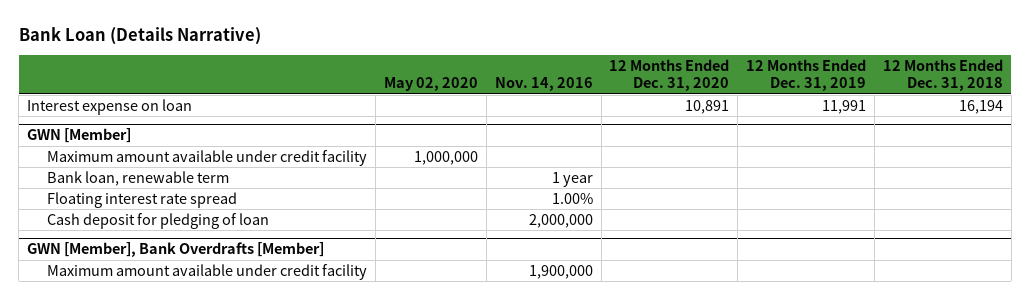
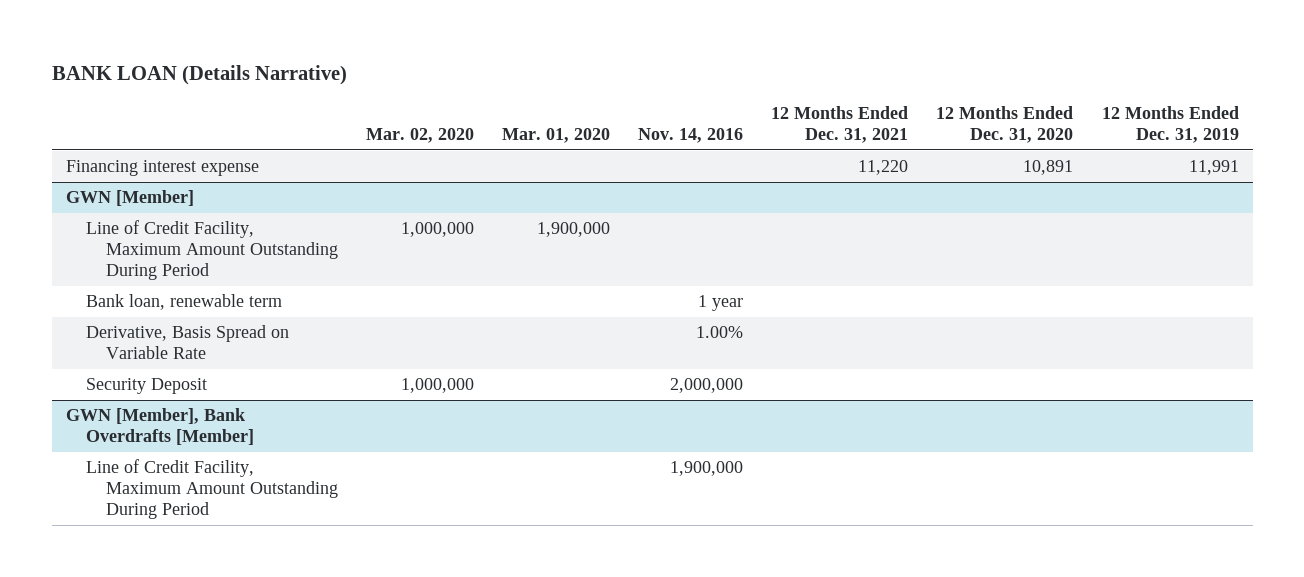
[18,26,261,45] Bank Loan (Details Narrative) -> [51,64,347,85] BANK LOAN (Details Narrative)
[383,77,478,92] May 02, 2020 -> none
[883,59,1004,92] 12 Months Ended Dec. 31, 2018 -> none
none -> [365,128,474,144] Mar. 02, 2020
none -> [502,128,611,144] Mar. 01, 2020
none -> [771,105,909,144] 12 Months Ended Dec. 31, 2021
[26,98,192,115] Interest expense on loan -> [65,160,259,177] Financing interest expense
[47,149,368,166] Maximum amount available under credit facility -> [85,220,338,281] Line of Credit Facility, Maximum Amount Outstanding During Period
[47,191,238,208] Floating interest rate spread -> [85,325,289,360] Derivative, Basis Spread on Variable Rate
[47,212,270,229] Cash deposit for pledging of loan -> [85,378,207,395] Security Deposit
[47,263,368,280] Maximum amount available under credit facility -> [85,459,338,520] Line of Credit Facility, Maximum Amount Outstanding During Period

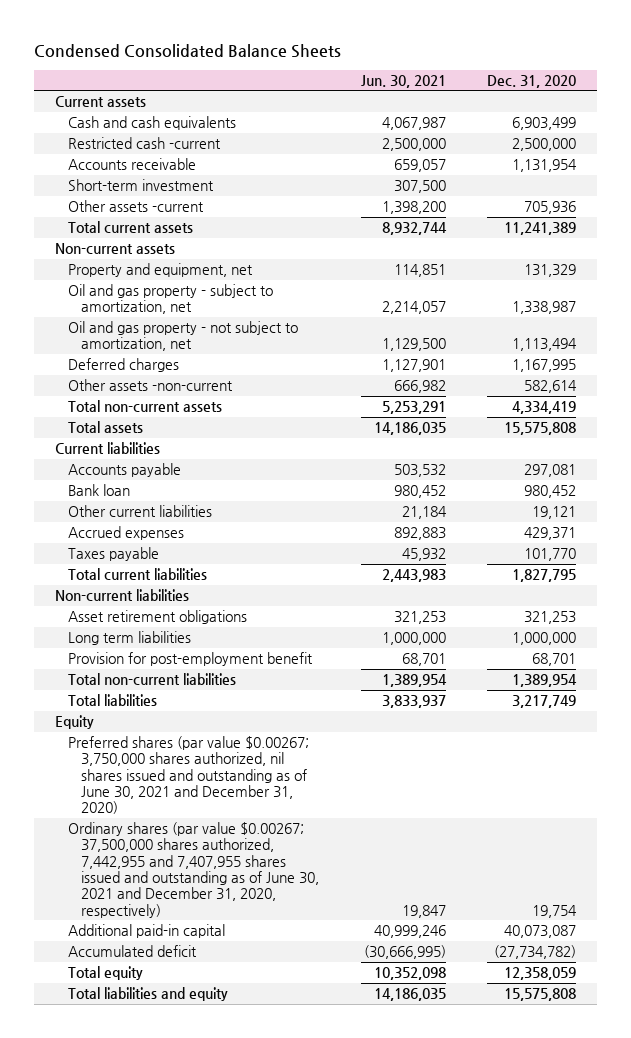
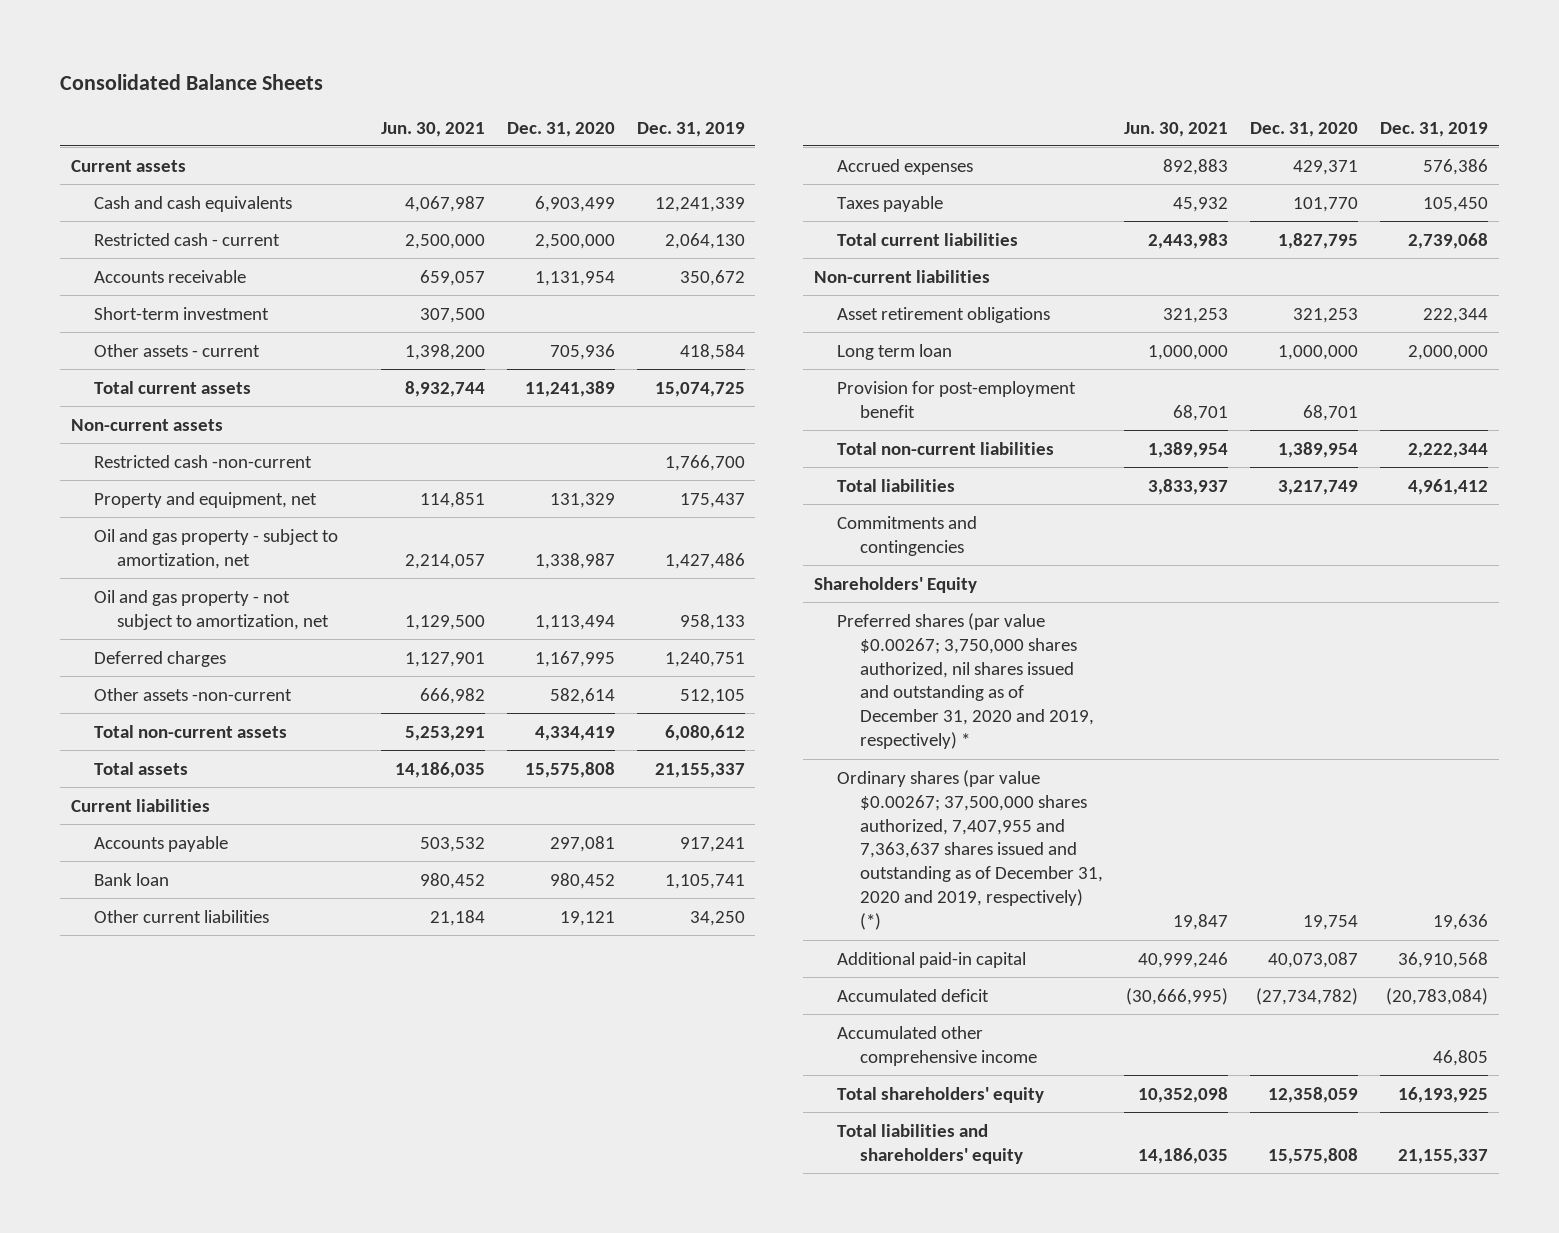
[34,43,342,58] Condensed Consolidated Balance Sheets -> [60,73,324,90] Consolidated Balance Sheets
none -> [636,121,745,137] Dec. 31, 2019
[68,137,222,150] Restricted cash -current -> [93,232,280,246] Restricted cash - current
[68,200,205,213] Other assets -current -> [93,343,260,357] Other assets - current
none -> [93,454,312,468] Restricted cash -non-current
[68,631,192,646] Long term liabilities -> [836,343,952,360] Long term loan
none -> [836,515,977,556] Commitments and contingencies
[55,715,95,730] Equity -> [814,576,978,593] Shareholders' Equity
[68,736,310,815] Preferred shares (par value $0.00267; 3,750,000 shares authorized, nil shares issued and outstanding as of June 30, 2021 and December 31, 2020) -> [836,612,1094,750] Preferred shares (par value $0.00267; 3,750,000 shares authorized, nil shares issued and outstanding as of December 31, 2020 and 2019, respectively) *
[68,822,320,918] Ordinary shares (par value $0.00267; 37,500,000 shares authorized, 7,442,955 and 7,407,955 shares issued and outstanding as of June 30, 2021 and December 31, 2020, respectively) -> [836,769,1103,931] Ordinary shares (par value $0.00267; 37,500,000 shares authorized, 7,407,955 and 7,363,637 shares issued and outstanding as of December 31, 2020 and 2019, respectively) (*)
none -> [836,1025,1037,1066] Accumulated other comprehensive income
[68,966,144,981] Total equity -> [836,1086,1044,1103] Total shareholders' equity
[68,987,229,1002] Total liabilities and equity -> [836,1123,1023,1164] Total liabilities and shareholders' equity

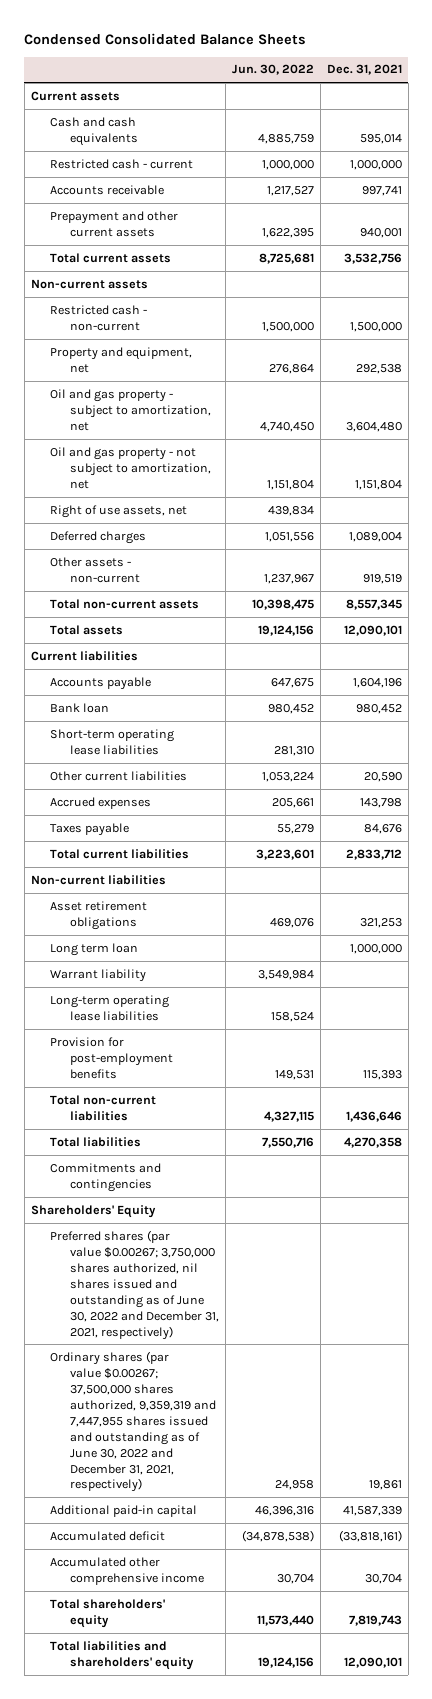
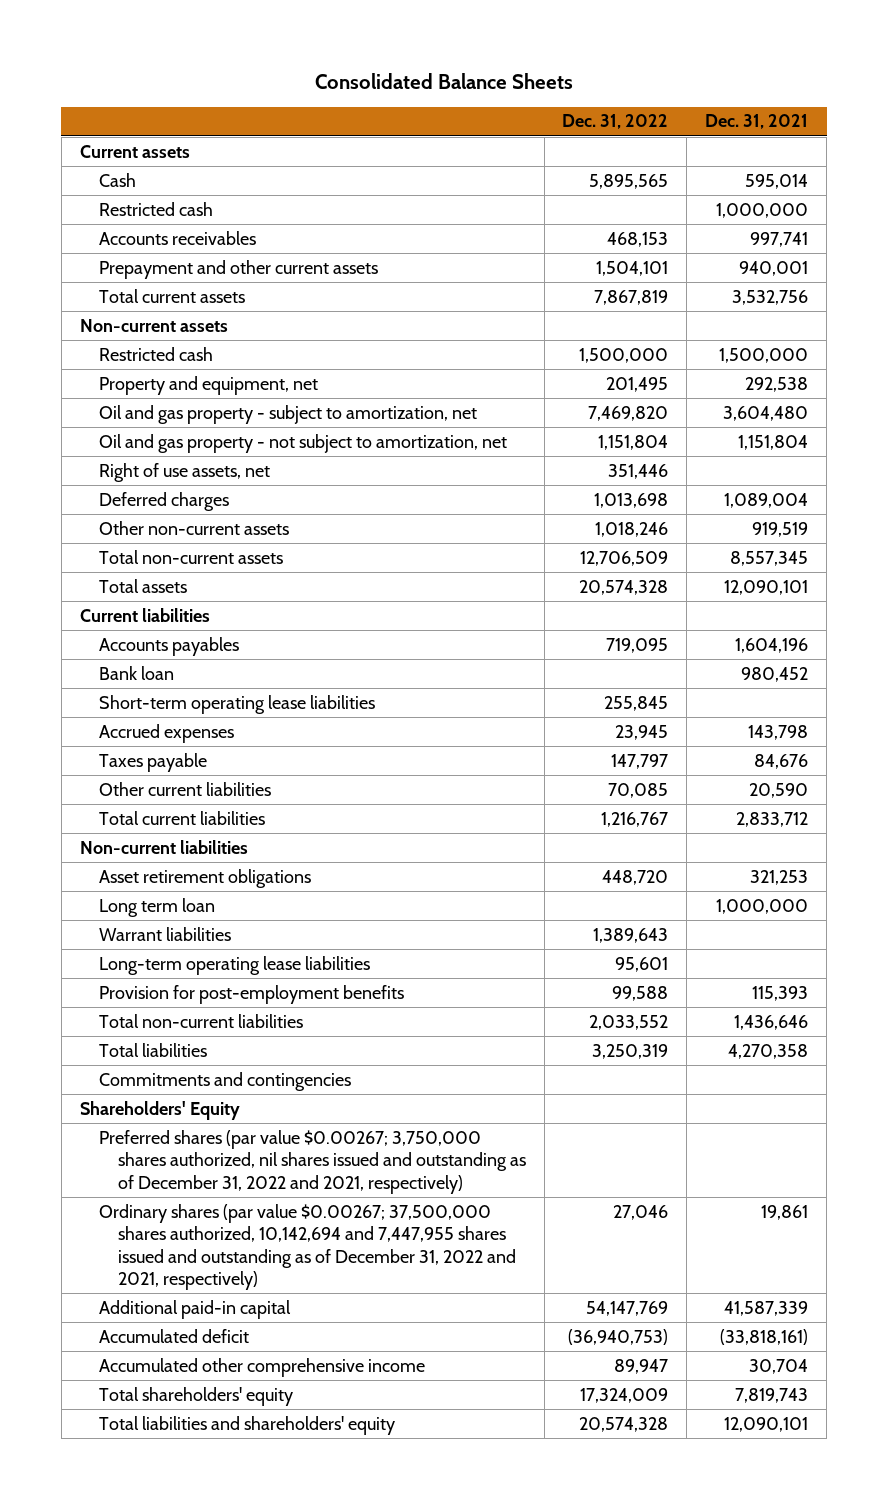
[24,32,307,45] Condensed Consolidated Balance Sheets -> [314,72,573,89] Consolidated Balance Sheets
[231,64,314,76] Jun. 30, 2022 -> none
none -> [562,114,669,130] Dec. 31, 2022
[50,116,138,146] Cash and cash equivalents -> [98,172,136,187] Cash
[50,158,194,169] Restricted cash - current -> [98,201,213,216] Restricted cash
[50,184,165,195] Accounts receivable -> [98,230,256,245] Accounts receivables
[50,304,148,331] Restricted cash - non-current -> [98,346,213,361] Restricted cash
[50,556,140,583] Other assets - non-current -> [98,520,289,535] Other non-current assets
[50,676,152,690] Accounts payable -> [98,636,239,656] Accounts payables
[50,770,188,781] Other current liabilities -> [98,781,271,796] Other current liabilities
[50,968,147,982] Warrant liability -> none
none -> [98,926,231,941] Warrant liabilities
[50,1229,219,1340] Preferred shares (par value $0.00267; 3,750,000 shares authorized, nil shares issued and outstanding as of June 30, 2022 and December 31, 2021, respectively) -> [98,1129,526,1194] Preferred shares (par value $0.00267; 3,750,000 shares authorized, nil shares issued and outstanding as of December 31, 2022 and 2021, respectively)
[50,1350,216,1493] Ordinary shares (par value $0.00267; 37,500,000 shares authorized, 9,359,319 and 7,447,955 shares issued and outstanding as of June 30, 2022 and December 31, 2021, respectively) -> [98,1203,516,1291] Ordinary shares (par value $0.00267; 37,500,000 shares authorized, 10,142,694 and 7,447,955 shares issued and outstanding as of December 31, 2022 and 2021, respectively)

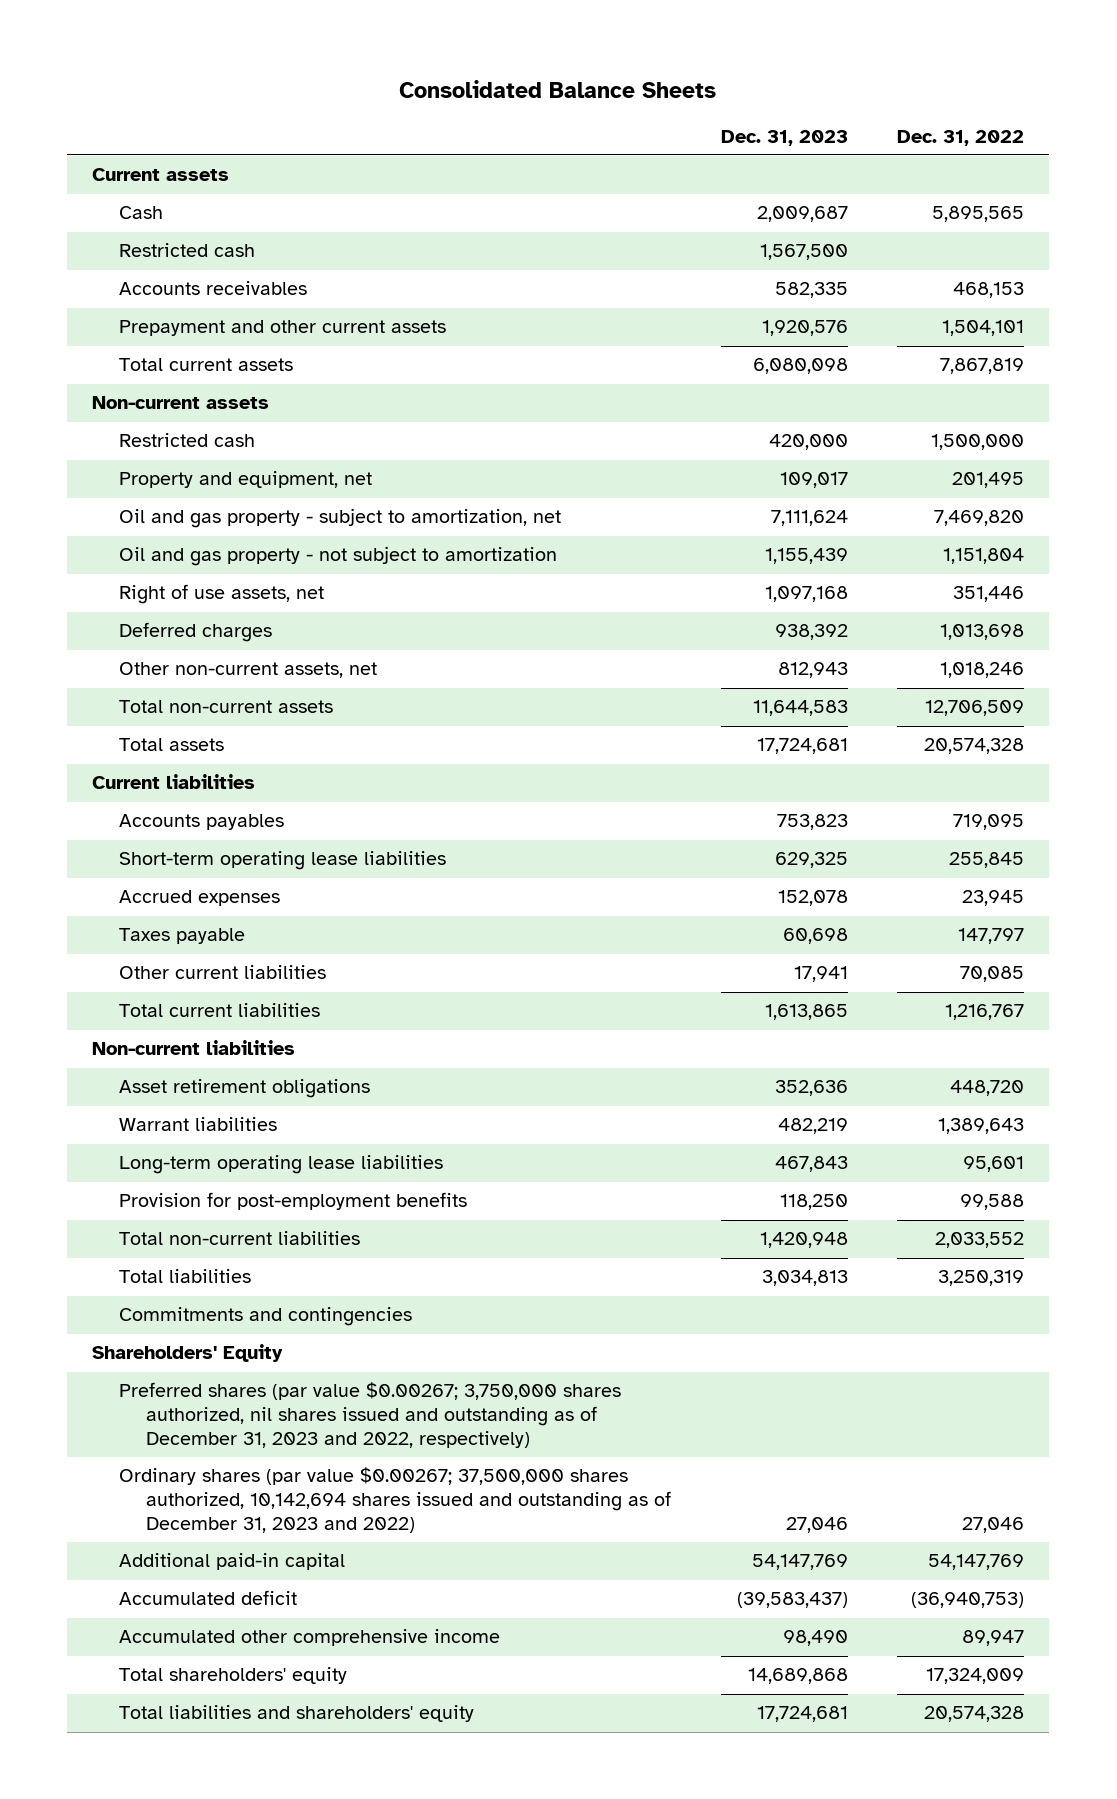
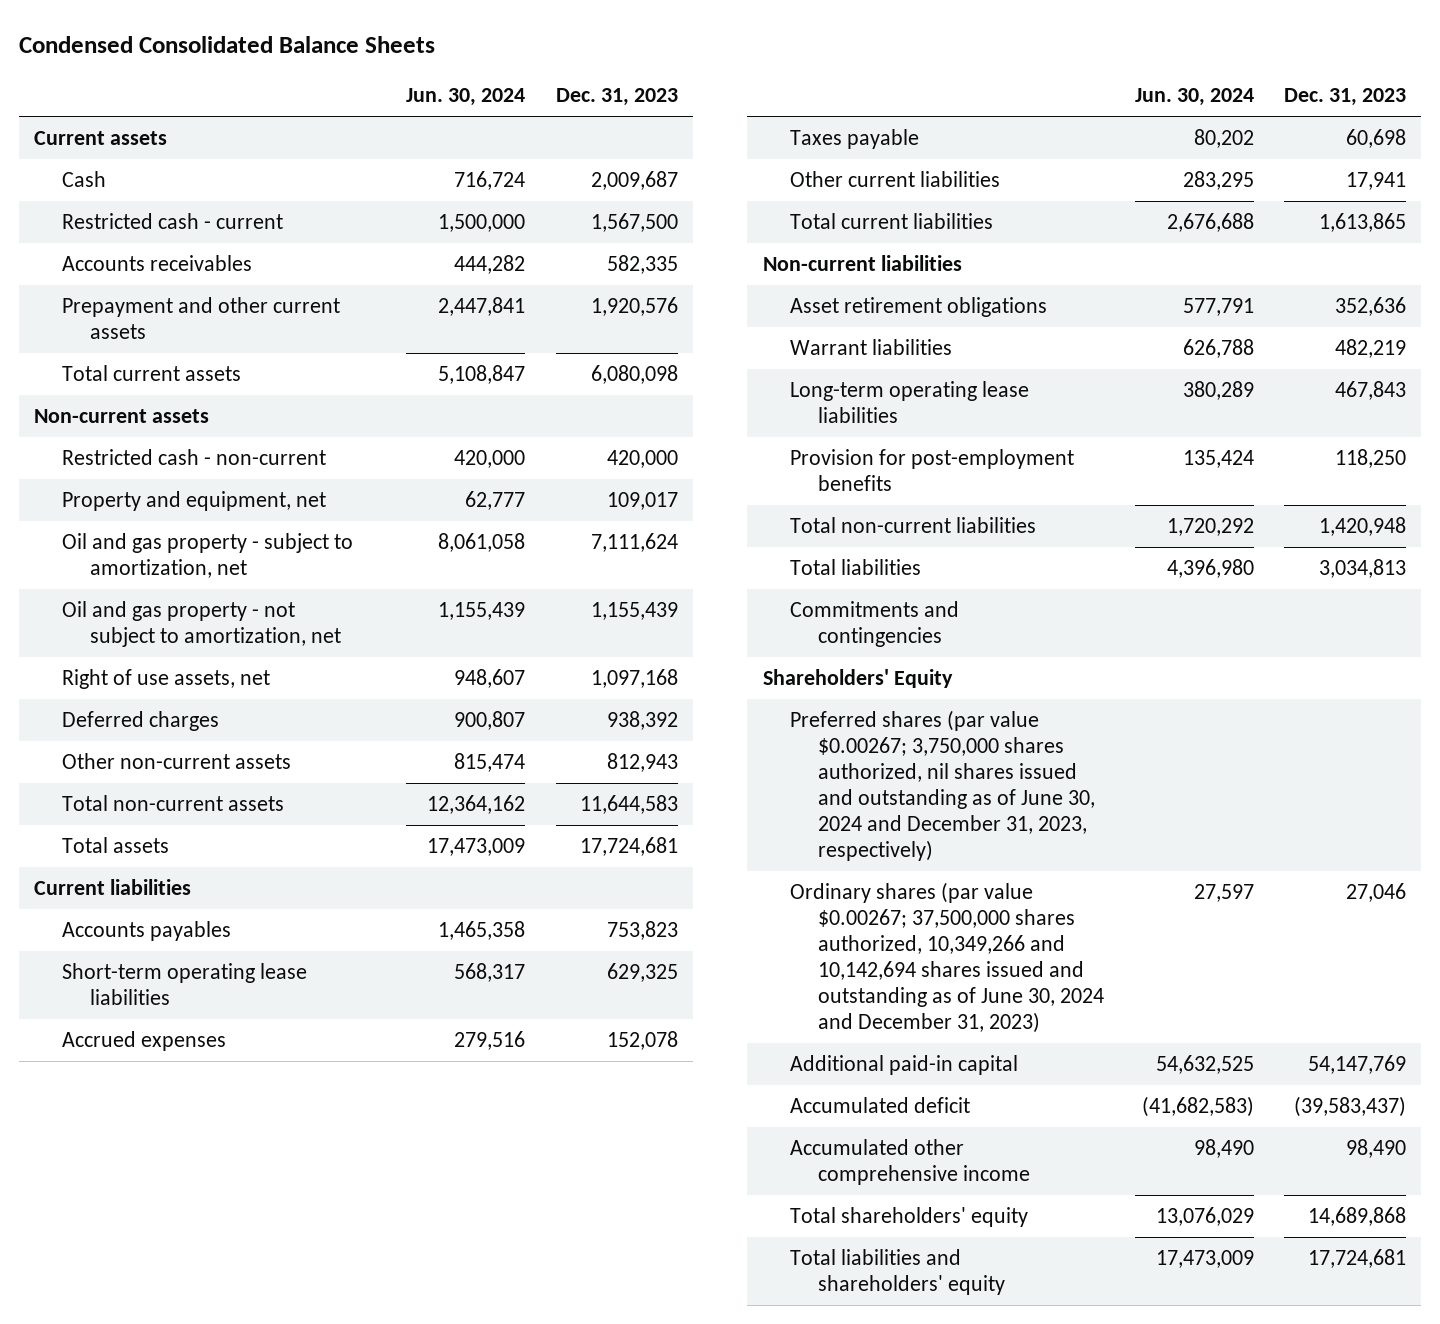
[399,79,717,98] Consolidated Balance Sheets -> [18,35,435,53] Condensed Consolidated Balance Sheets
[897,129,1025,146] Dec. 31, 2022 -> none
none -> [406,88,526,107] Jun. 30, 2024
[119,243,256,258] Restricted cash -> [62,212,284,229] Restricted cash - current
[119,433,256,448] Restricted cash -> [62,448,327,465] Restricted cash - non-current
[119,546,558,567] Oil and gas property - not subject to amortization -> [62,600,341,648] Oil and gas property - not subject to amortization, net
[119,662,378,679] Other non-current assets, net -> [62,752,292,769] Other non-current assets
[119,1382,622,1448] Preferred shares (par value $0.00267; 3,750,000 shares authorized, nil shares issued and outstanding as of December 31, 2023 and 2022, respectively) -> [790,709,1096,862] Preferred shares (par value $0.00267; 3,750,000 shares authorized, nil shares issued and outstanding as of June 30, 2024 and December 31, 2023, respectively)
[119,1467,672,1533] Ordinary shares (par value $0.00267; 37,500,000 shares authorized, 10,142,694 shares issued and outstanding as of December 31, 2023 and 2022) -> [790,881,1105,1034] Ordinary shares (par value $0.00267; 37,500,000 shares authorized, 10,349,266 and 10,142,694 shares issued and outstanding as of June 30, 2024 and December 31, 2023)

